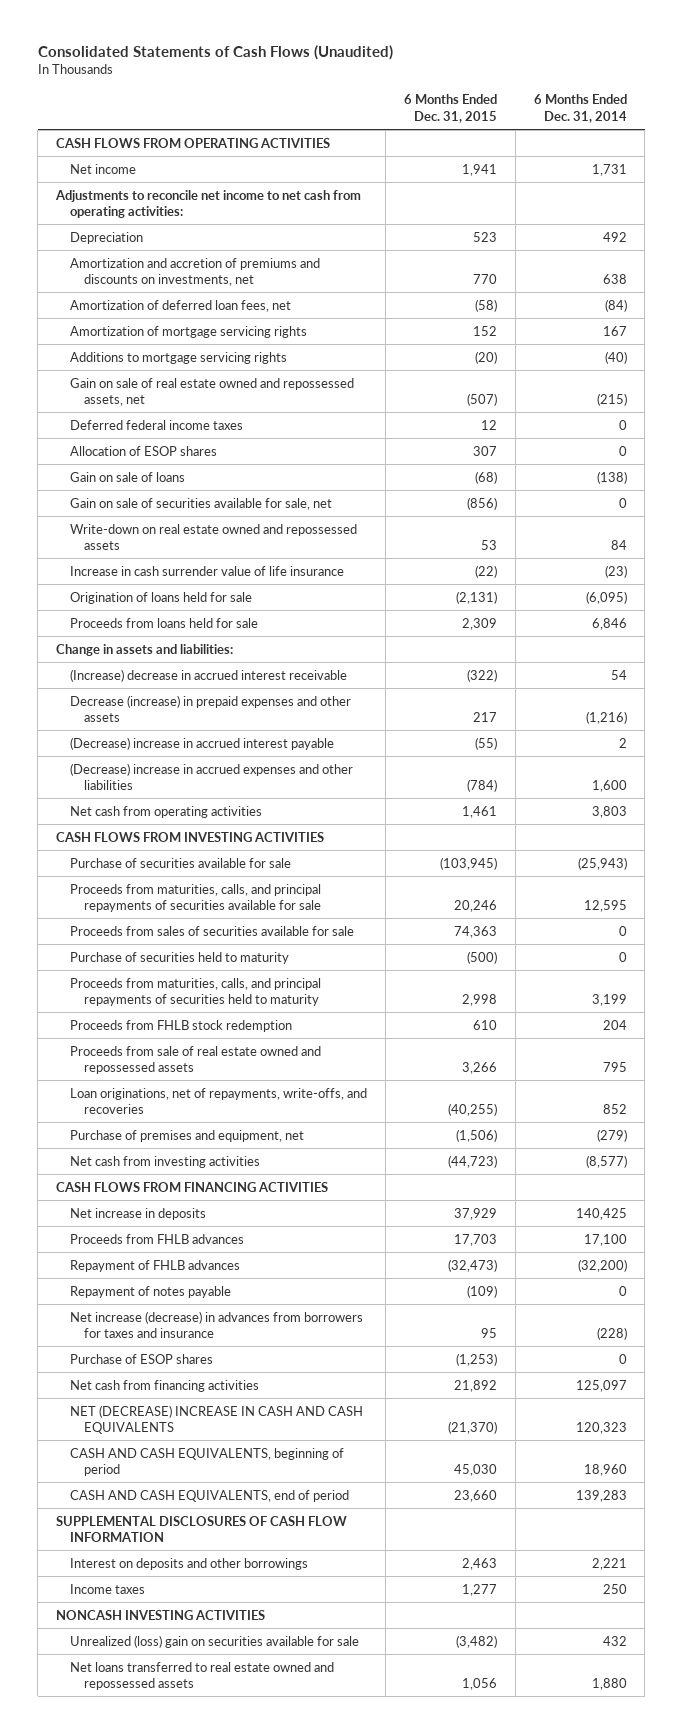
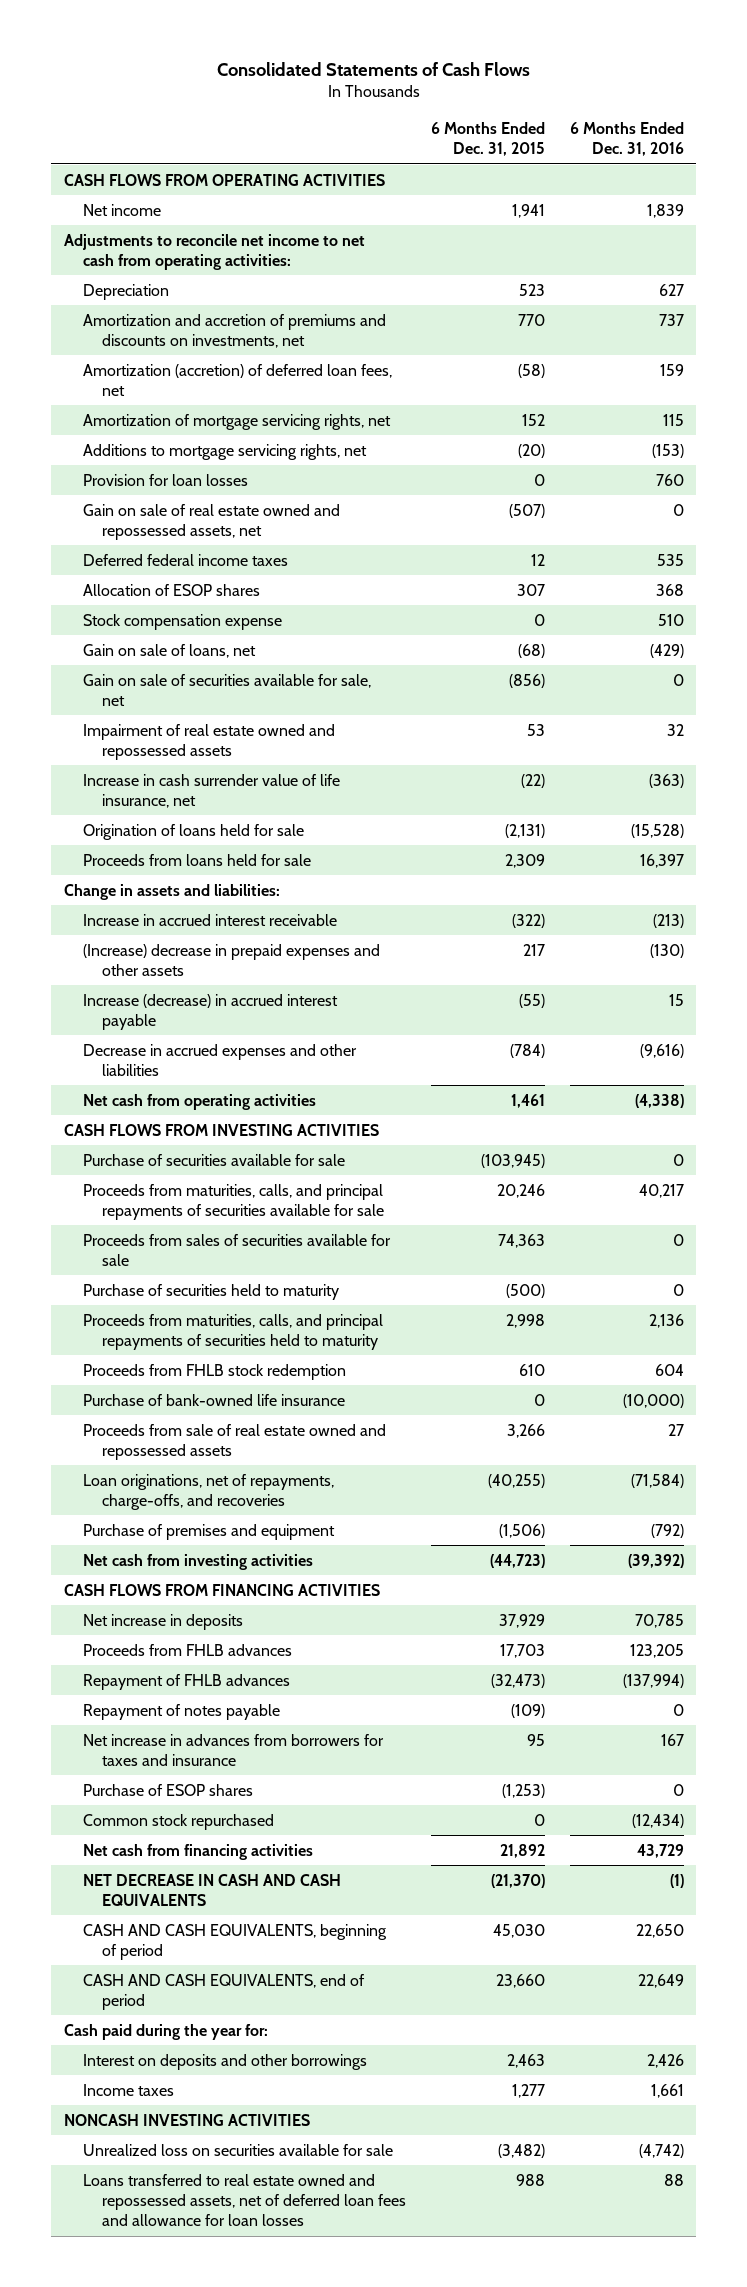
[37,45,393,61] Consolidated Statements of Cash Flows (Unaudited) -> [216,61,530,76] Consolidated Statements of Cash Flows
[533,94,627,123] 6 Months Ended Dec. 31, 2014 -> none
none -> [569,121,684,157] 6 Months Ended Dec. 31, 2016
[70,299,292,312] Amortization of deferred loan fees, net -> [82,363,392,396] Amortization (accretion) of deferred loan fees, net
[70,325,308,338] Amortization of mortgage servicing rights -> [82,413,391,430] Amortization of mortgage servicing rights, net
[70,351,288,364] Additions to mortgage servicing rights -> [82,443,367,460] Additions to mortgage servicing rights, net
none -> [82,473,248,486] Provision for loan losses
none -> [82,613,282,630] Stock compensation expense
[70,471,186,482] Gain on sale of loans -> [82,643,256,658] Gain on sale of loans, net
[70,523,358,550] Write-down on real estate owned and repossessed assets -> [82,723,335,760] Impairment of real estate owned and repossessed assets
[70,565,345,576] Increase in cash surrender value of life insurance -> [82,773,340,808] Increase in cash surrender value of life insurance, net
[70,668,348,682] (Increase) decrease in accrued interest receivable -> [82,913,337,926] Increase in accrued interest receivable
[70,694,352,722] Decrease (increase) in prepaid expenses and other assets -> [82,943,380,976] (Increase) decrease in prepaid expenses and other assets
[70,736,335,750] (Decrease) increase in accrued interest payable -> [82,993,338,1030] Increase (decrease) in accrued interest payable
[70,762,354,790] (Decrease) increase in accrued expenses and other liabilities -> [82,1043,357,1076] Decrease in accrued expenses and other liabilities
none -> [82,1393,345,1406] Purchase of bank-owned life insurance
[70,1087,368,1114] Loan originations, net of repayments, write-offs, and recoveries -> [82,1473,334,1510] Loan originations, net of repayments, charge-offs, and recoveries
[70,1129,305,1142] Purchase of premises and equipment, net -> [82,1523,335,1540] Purchase of premises and equipment
[70,1310,364,1338] Net increase (decrease) in advances from borrowers for taxes and insurance -> [82,1733,384,1766] Net increase in advances from borrowers for taxes and insurance
none -> [82,1813,274,1830] Common stock repurchased
[70,1404,364,1434] NET (DECREASE) INCREASE IN CASH AND CASH EQUIVALENTS -> [82,1873,341,1906] NET DECREASE IN CASH AND CASH EQUIVALENTS
[55,1515,347,1542] SUPPLEMENTAL DISCLOSURES OF CASH FLOW INFORMATION -> none
none -> [63,2023,268,2040] Cash paid during the year for:
[70,1634,360,1648] Unrealized (loss) gain on securities available for sale -> [82,2143,393,2156] Unrealized loss on securities available for sale
[70,1661,335,1690] Net loans transferred to real estate owned and repossessed assets -> [82,2173,406,2227] Loans transferred to real estate owned and repossessed assets, net of deferred loan fees and allowance for loan losses
[461,1677,497,1690] 1,056 -> [515,2173,545,2186] 988

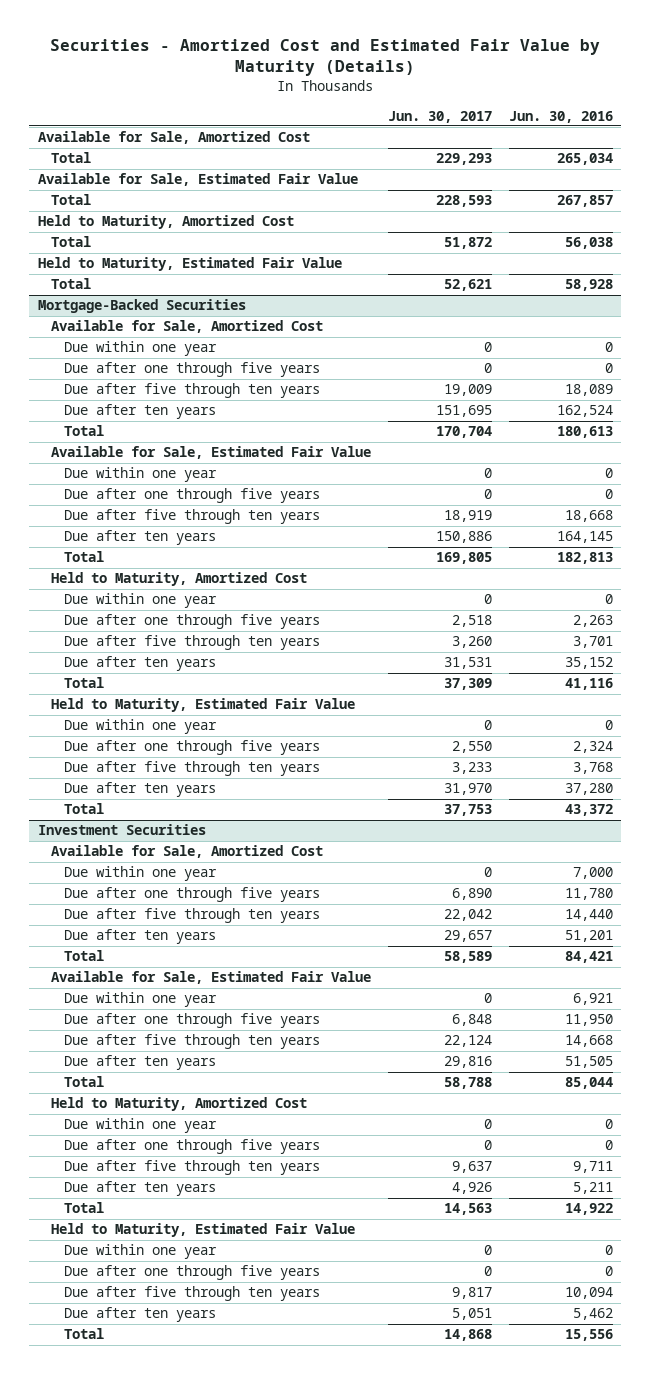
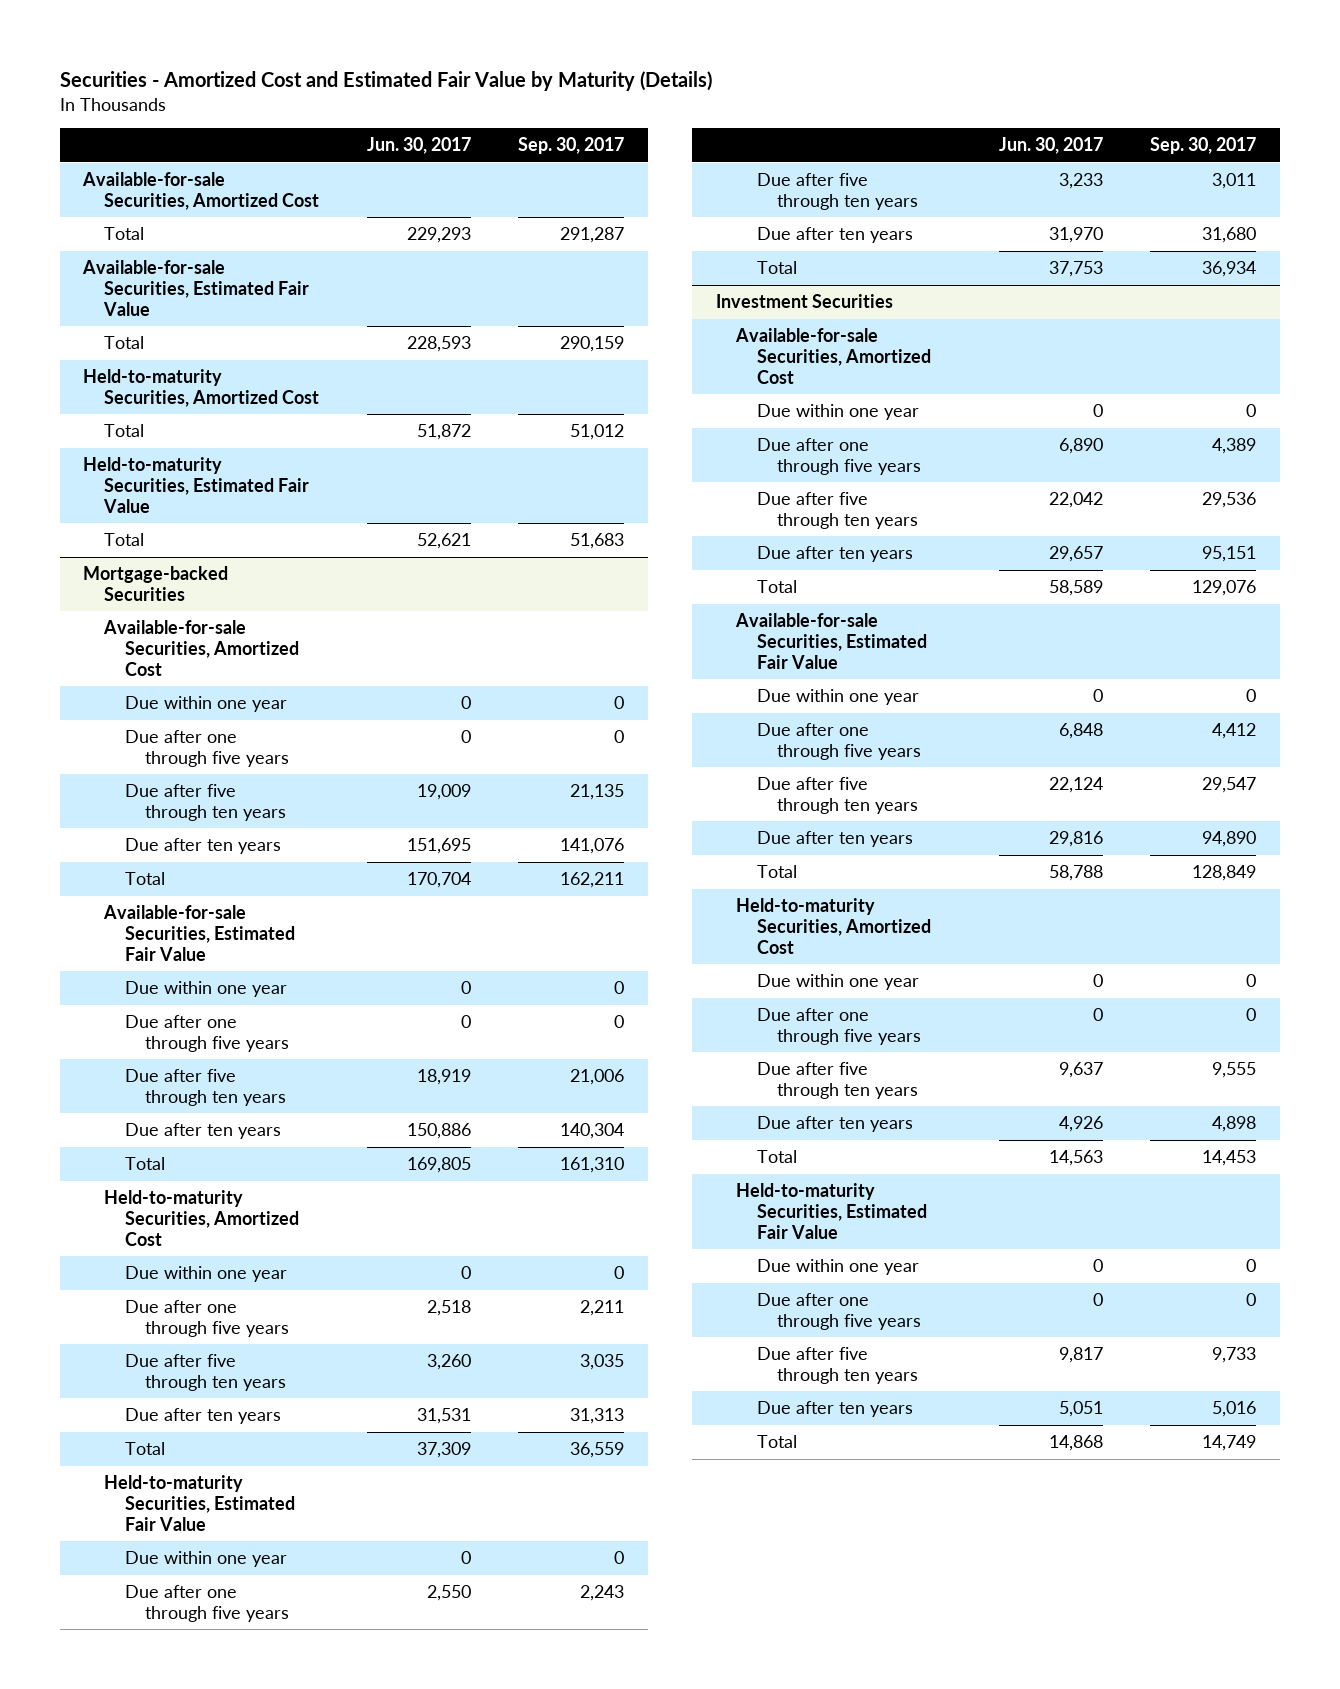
[509,110,614,123] Jun. 30, 2016 -> none
none -> [518,137,625,155] Sep. 30, 2017
[37,131,310,145] Available for Sale, Amortized Cost -> [82,172,320,210] Available-for-sale Securities, Amortized Cost
[37,173,358,187] Available for Sale, Estimated Fair Value -> [82,260,310,316] Available-for-sale Securities, Estimated Fair Value
[37,215,294,230] Held to Maturity, Amortized Cost -> [83,369,320,407] Held-to-maturity Securities, Amortized Cost
[37,257,342,272] Held to Maturity, Estimated Fair Value -> [83,457,310,513] Held-to-maturity Securities, Estimated Fair Value
[37,299,246,314] Mortgage-Backed Securities -> [83,566,229,601] Mortgage-backed Securities
[51,320,324,334] Available for Sale, Amortized Cost -> [103,620,299,676] Available-for-sale Securities, Amortized Cost
[51,446,372,460] Available for Sale, Estimated Fair Value -> [103,905,295,961] Available-for-sale Securities, Estimated Fair Value
[51,572,308,587] Held to Maturity, Amortized Cost -> [104,1190,299,1246] Held-to-maturity Securities, Amortized Cost
[51,698,356,713] Held to Maturity, Estimated Fair Value -> [104,1475,295,1531] Held-to-maturity Securities, Estimated Fair Value
[51,845,324,859] Available for Sale, Amortized Cost -> [735,328,931,384] Available-for-sale Securities, Amortized Cost
[51,971,372,985] Available for Sale, Estimated Fair Value -> [735,613,927,669] Available-for-sale Securities, Estimated Fair Value
[51,1097,308,1112] Held to Maturity, Amortized Cost -> [736,898,931,954] Held-to-maturity Securities, Amortized Cost
[51,1223,356,1238] Held to Maturity, Estimated Fair Value -> [736,1183,927,1239] Held-to-maturity Securities, Estimated Fair Value

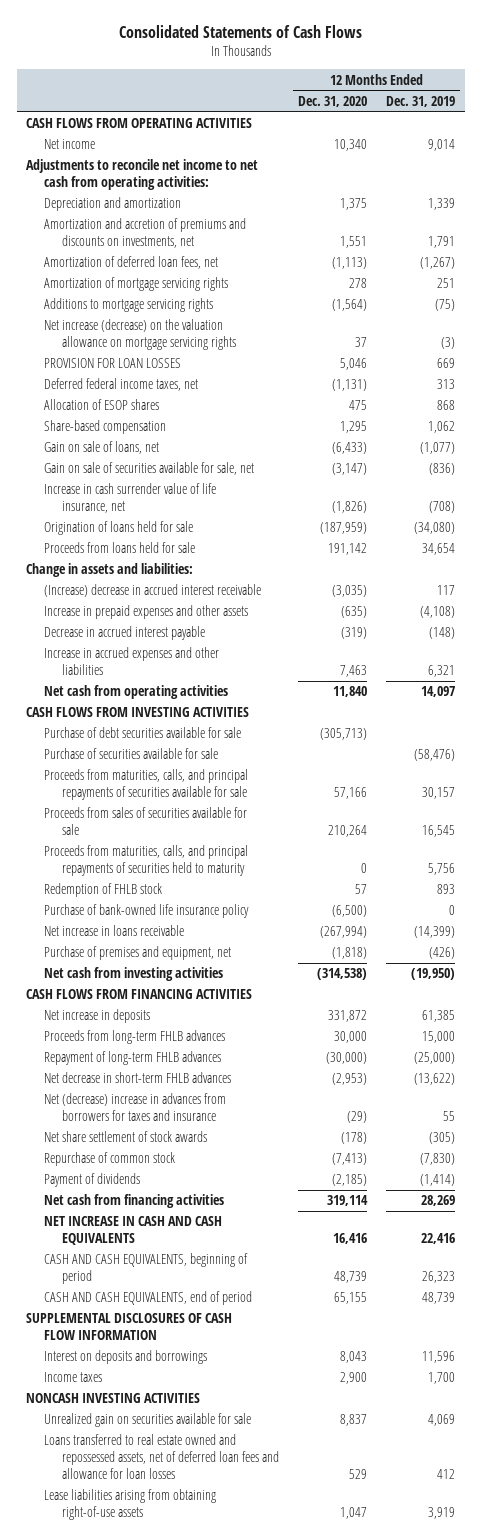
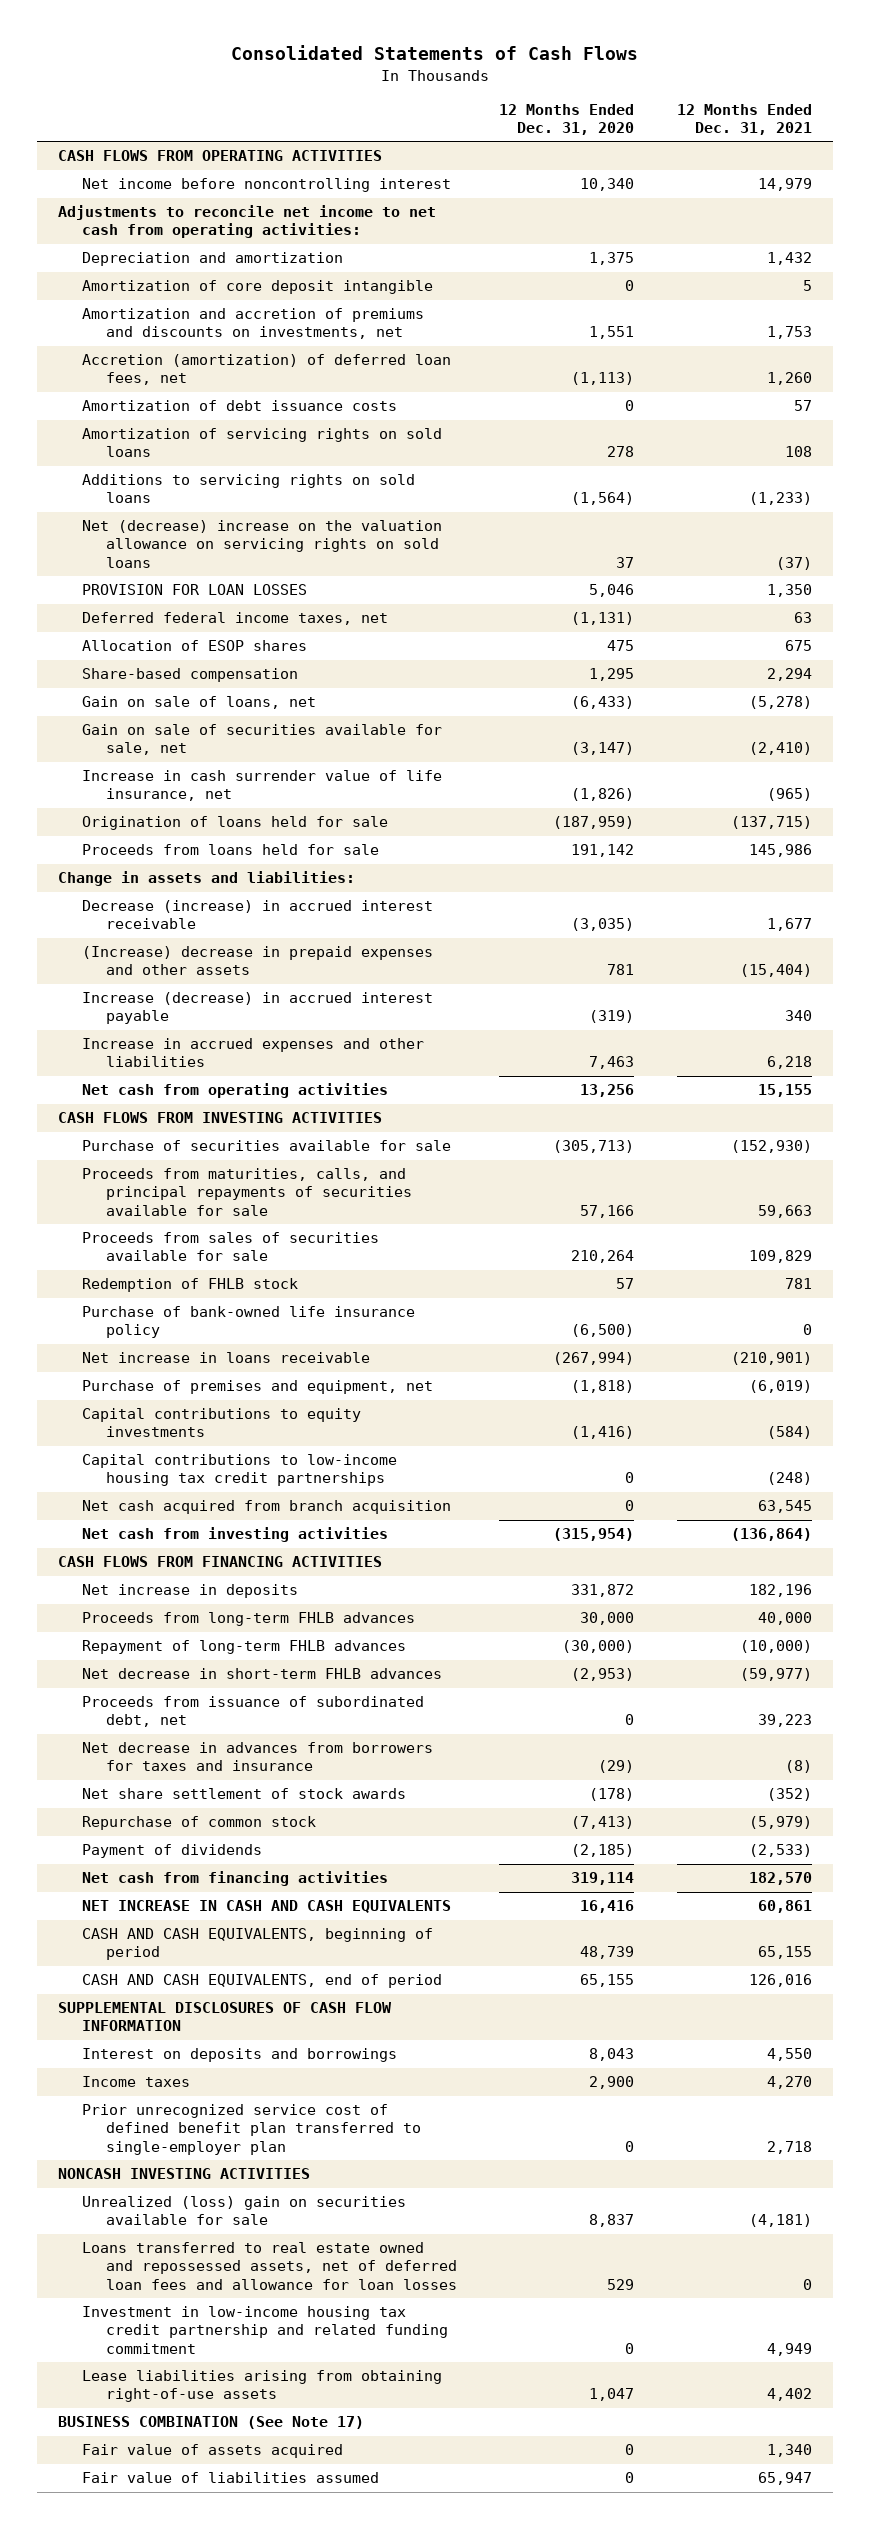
[386,95,456,107] Dec. 31, 2019 -> none
none -> [676,104,812,136] 12 Months Ended Dec. 31, 2021
[44,139,96,150] Net income -> [81,178,451,193] Net income before noncontrolling interest
none -> [81,280,433,295] Amortization of core deposit intangible
[44,256,219,270] Amortization of deferred loan fees, net -> [81,354,451,386] Accretion (amortization) of deferred loan fees, net
none -> [81,400,397,412] Amortization of debt issuance costs
[44,277,229,292] Amortization of mortgage servicing rights -> [81,428,442,458] Amortization of servicing rights on sold loans
[44,298,214,313] Additions to mortgage servicing rights -> [81,474,415,504] Additions to servicing rights on sold loans
[44,319,236,351] Net increase (decrease) on the valuation allowance on mortgage servicing rights -> [81,520,442,568] Net (decrease) increase on the valuation allowance on servicing rights on sold loans
[44,584,262,598] (Increase) decrease in accrued interest receivable -> [81,900,433,930] Decrease (increase) in accrued interest receivable
[44,605,249,620] Increase in prepaid expenses and other assets -> [81,946,433,976] (Increase) decrease in prepaid expenses and other assets
[340,606,367,619] (635) -> [607,964,635,976] 781
[44,626,206,641] Decrease in accrued interest payable -> [81,992,433,1025] Increase (decrease) in accrued interest payable
[332,686,367,698] 11,840 -> [580,1084,635,1098] 13,256
[44,748,219,760] Purchase of securities available for sale -> none
[44,727,242,739] Purchase of debt securities available for sale -> [81,1140,451,1152] Purchase of securities available for sale
[44,845,249,877] Proceeds from maturities, calls, and principal repayments of securities held to maturity -> none
none -> [81,1408,361,1438] Capital contributions to equity investments
none -> [81,1454,397,1487] Capital contributions to low-income housing tax credit partnerships
none -> [81,1500,451,1515] Net cash acquired from branch acquisition
[316,968,367,981] (314,538) -> [553,1528,635,1542] (315,954)
none -> [81,1696,424,1728] Proceeds from issuance of subordinated debt, net
[44,1093,227,1122] Net (decrease) increase in advances from borrowers for taxes and insurance -> [81,1742,433,1772] Net decrease in advances from borrowers for taxes and insurance
none -> [81,2104,422,2155] Prior unrecognized service cost of defined benefit plan transferred to single-employer plan
[44,1413,252,1428] Unrealized gain on securities available for sale -> [81,2196,406,2226] Unrealized (loss) gain on securities available for sale
none -> [81,2306,449,2354] Investment in low-income housing tax credit partnership and related funding commitment
none -> [57,2416,364,2430] BUSINESS COMBINATION (See Note 17)
none -> [81,2444,343,2459] Fair value of assets acquired
none -> [81,2472,379,2484] Fair value of liabilities assumed

